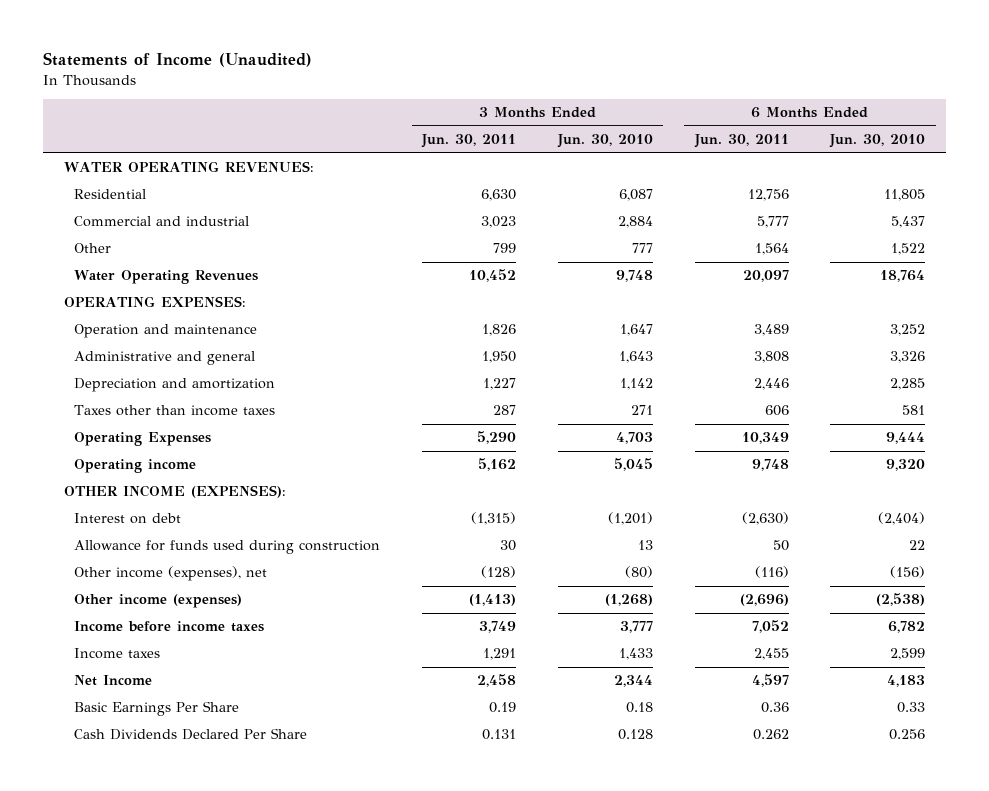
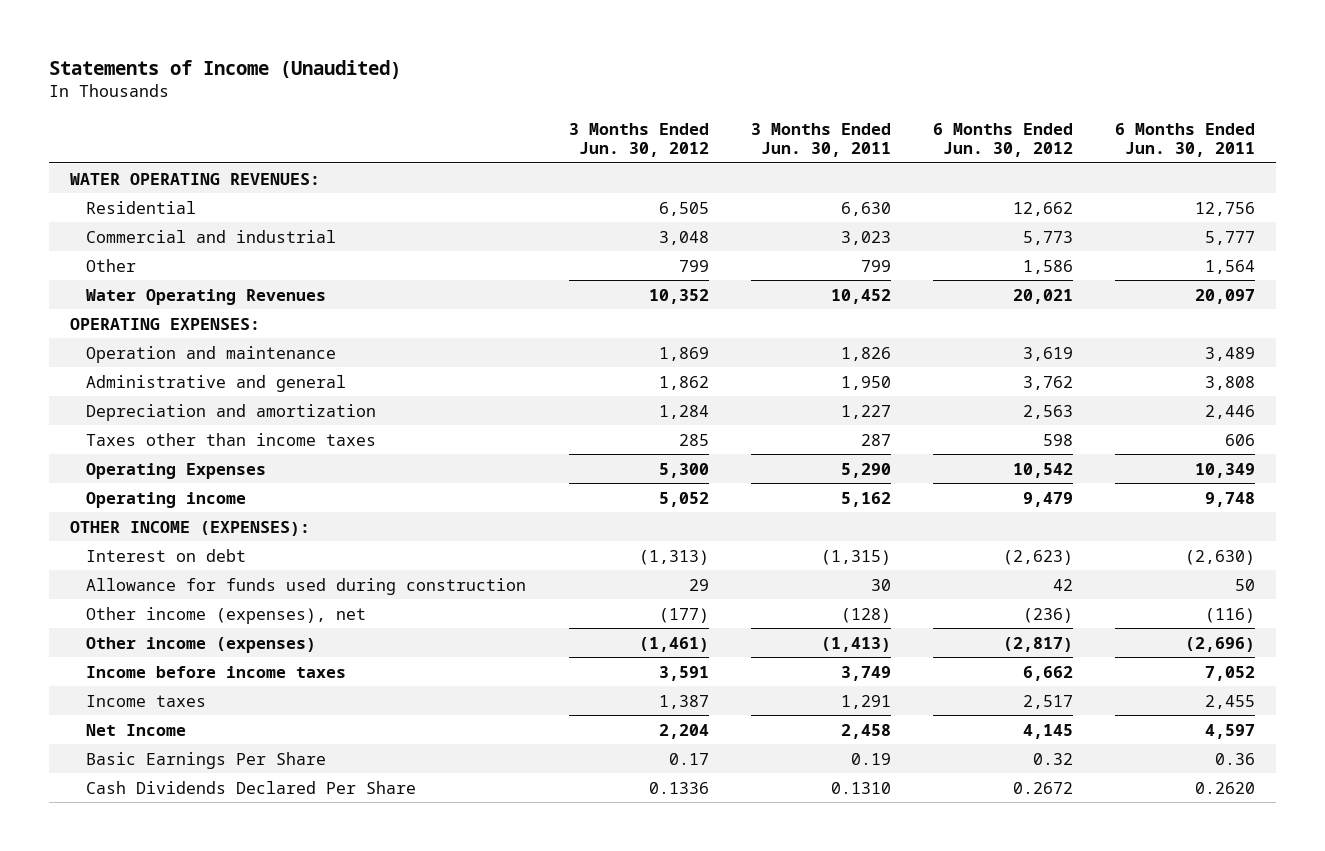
[556,134,653,149] Jun. 30, 2010 -> none
[829,134,926,149] Jun. 30, 2010 -> none
none -> [568,122,709,158] 3 Months Ended Jun. 30, 2012
none -> [933,122,1074,158] 6 Months Ended Jun. 30, 2012
[482,729,517,741] 0.131 -> [830,781,891,794] 0.1310
[752,729,789,741] 0.262 -> [1195,781,1256,794] 0.2620

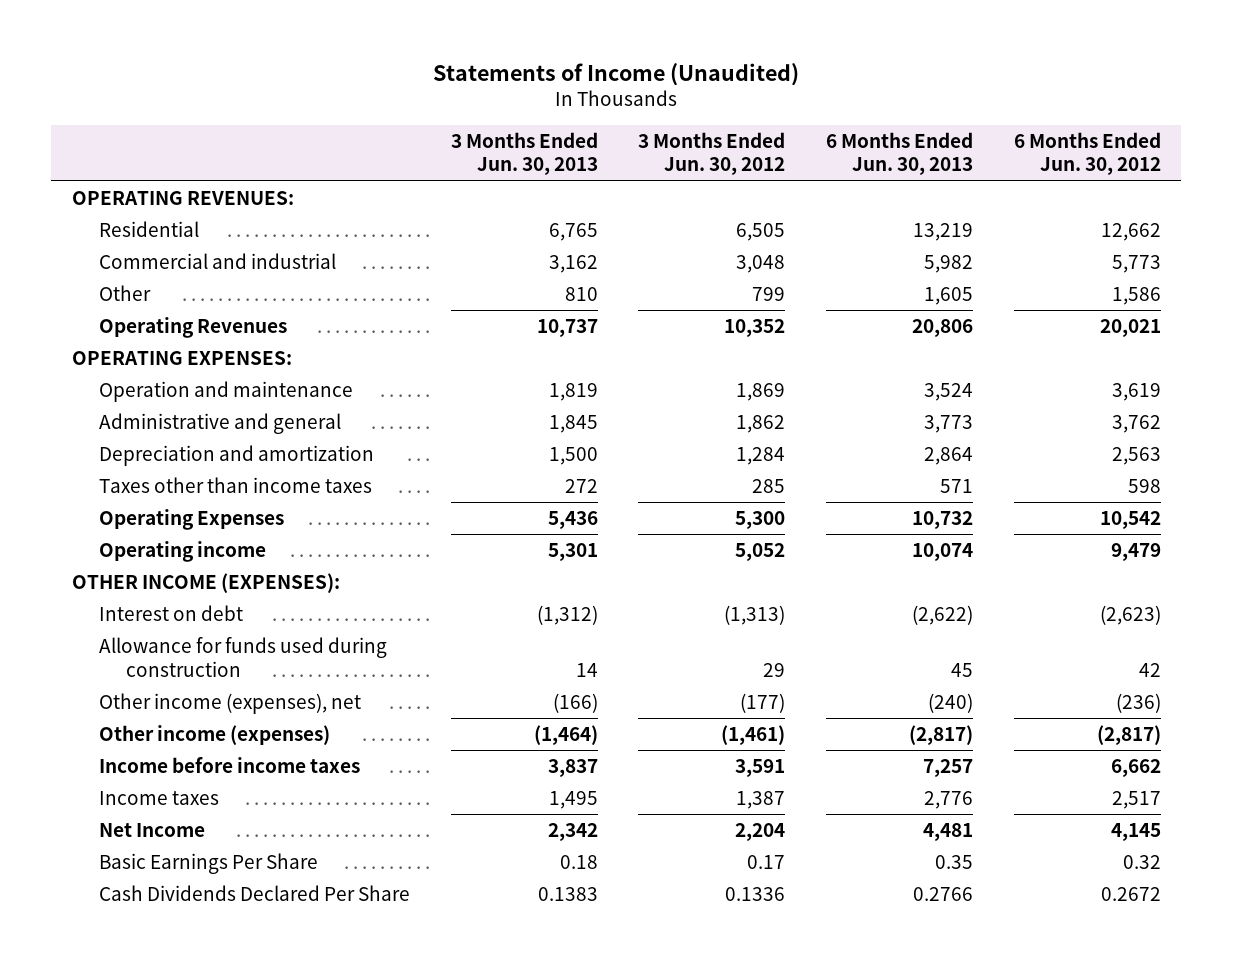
[750,122,891,158] 3 Months Ended Jun. 30, 2011 -> none
[1115,122,1256,158] 6 Months Ended Jun. 30, 2011 -> none
none -> [450,131,598,176] 3 Months Ended Jun. 30, 2013
none -> [826,131,974,176] 6 Months Ended Jun. 30, 2013
[69,172,320,185] WATER OPERATING REVENUES: -> [71,190,294,205] OPERATING REVENUES:
[86,288,327,305] Water Operating Revenues -> [98,316,287,338] Operating Revenues

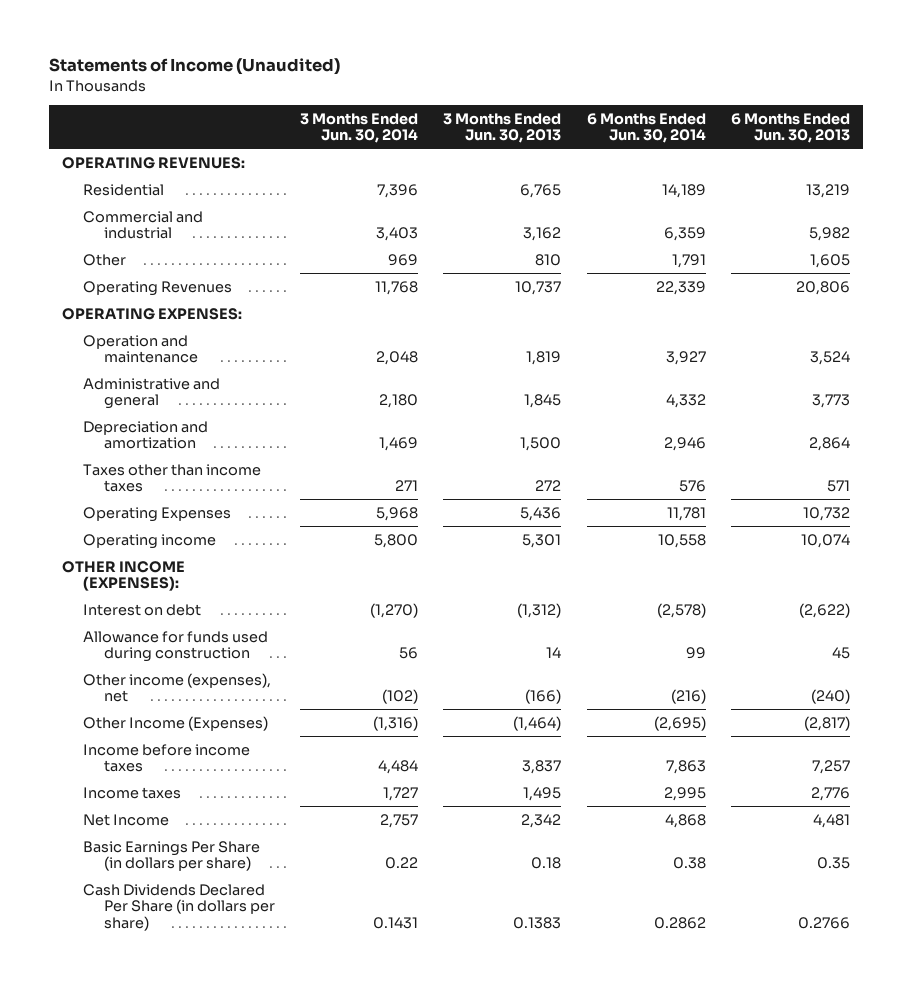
[638,131,786,176] 3 Months Ended Jun. 30, 2012 -> none
[1013,131,1161,176] 6 Months Ended Jun. 30, 2012 -> none
none -> [300,112,419,144] 3 Months Ended Jun. 30, 2014
none -> [586,112,706,144] 6 Months Ended Jun. 30, 2014
[98,724,330,745] Other income (expenses) -> [82,715,268,731] Other Income (Expenses)
[98,852,318,874] Basic Earnings Per Share -> [82,840,260,872] Basic Earnings Per Share (in dollars per share)
[98,884,410,901] Cash Dividends Declared Per Share -> [82,883,275,931] Cash Dividends Declared Per Share (in dollars per share)

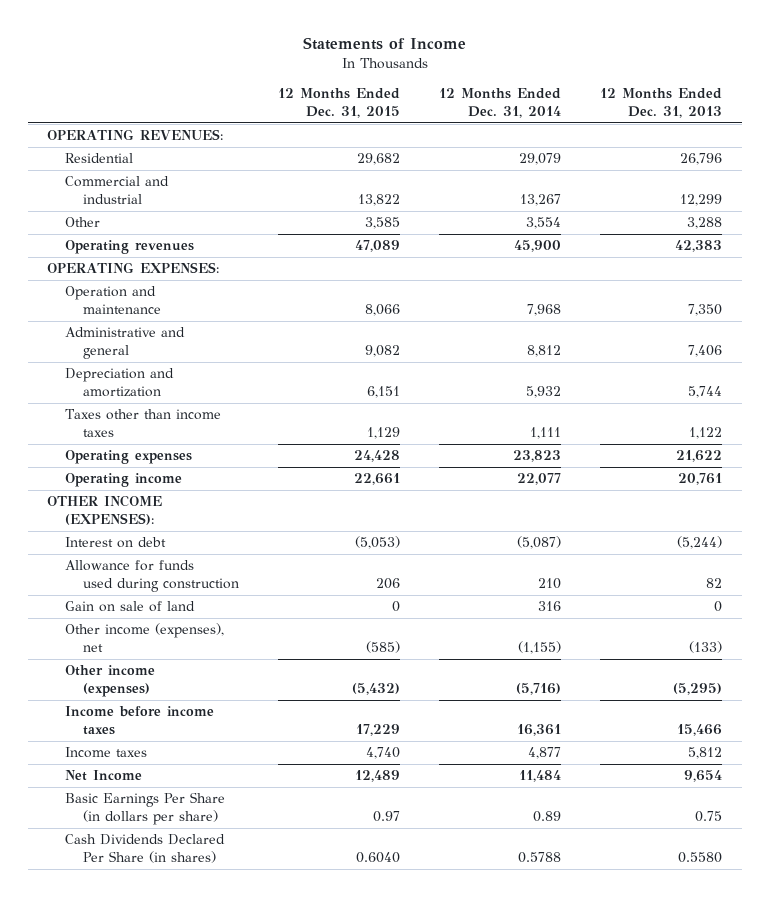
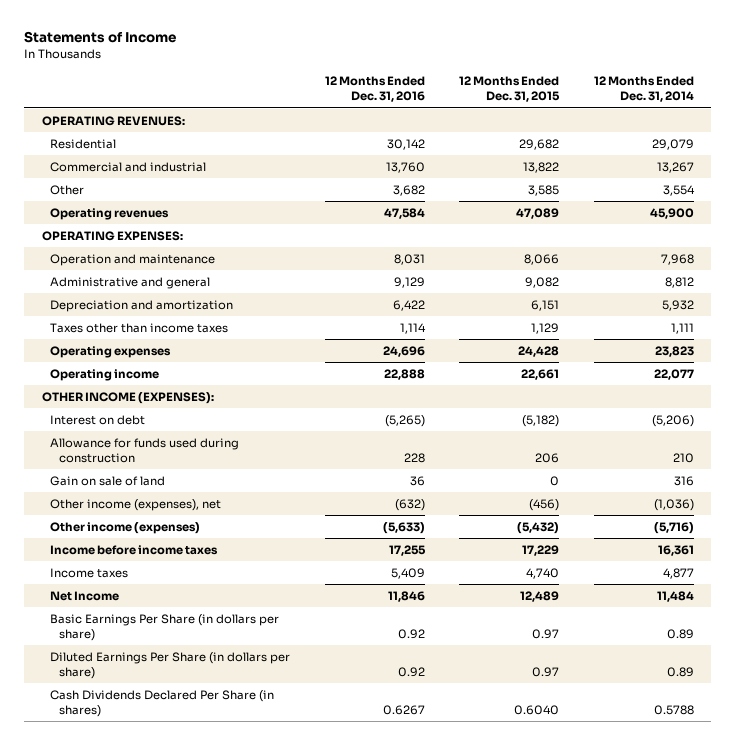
[599,87,722,118] 12 Months Ended Dec. 31, 2013 -> none
none -> [324,76,425,103] 12 Months Ended Dec. 31, 2016
[354,536,400,550] (5,053) -> [522,414,560,427] (5,182)
[516,536,561,550] (5,087) -> [651,414,694,427] (5,206)
[365,641,400,654] (585) -> [529,498,560,511] (456)
[517,641,561,655] (1,155) -> [653,498,694,511] (1,036)
none -> [50,651,291,679] Diluted Earnings Per Share (in dollars per share)

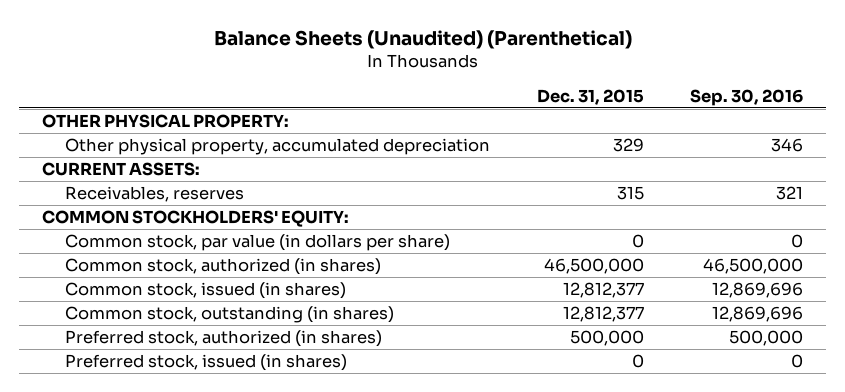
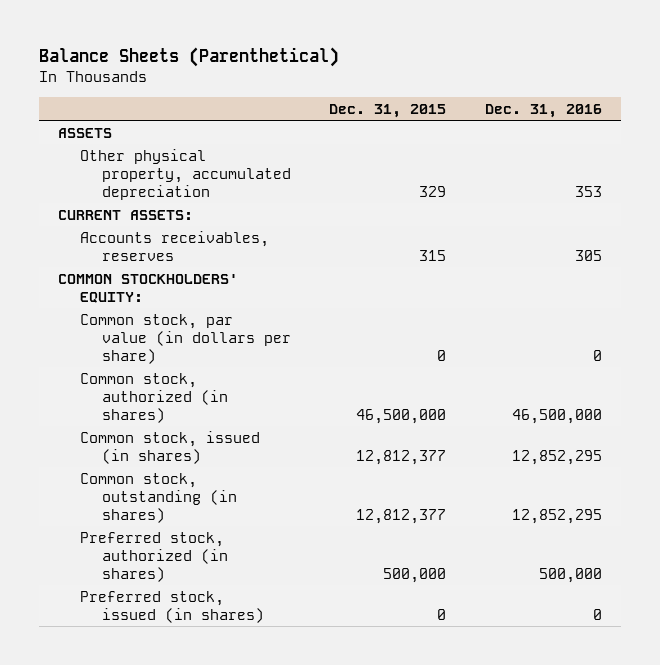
[213,29,632,49] Balance Sheets (Unaudited) (Parenthetical) -> [39,47,340,68] Balance Sheets (Parenthetical)
[689,88,803,106] Sep. 30, 2016 -> none
none -> [484,103,602,118] Dec. 31, 2016
[42,114,290,129] OTHER PHYSICAL PROPERTY: -> none
none -> [58,127,113,138] ASSETS
[65,186,245,203] Receivables, reserves -> [80,230,270,261] Accounts receivables, reserves

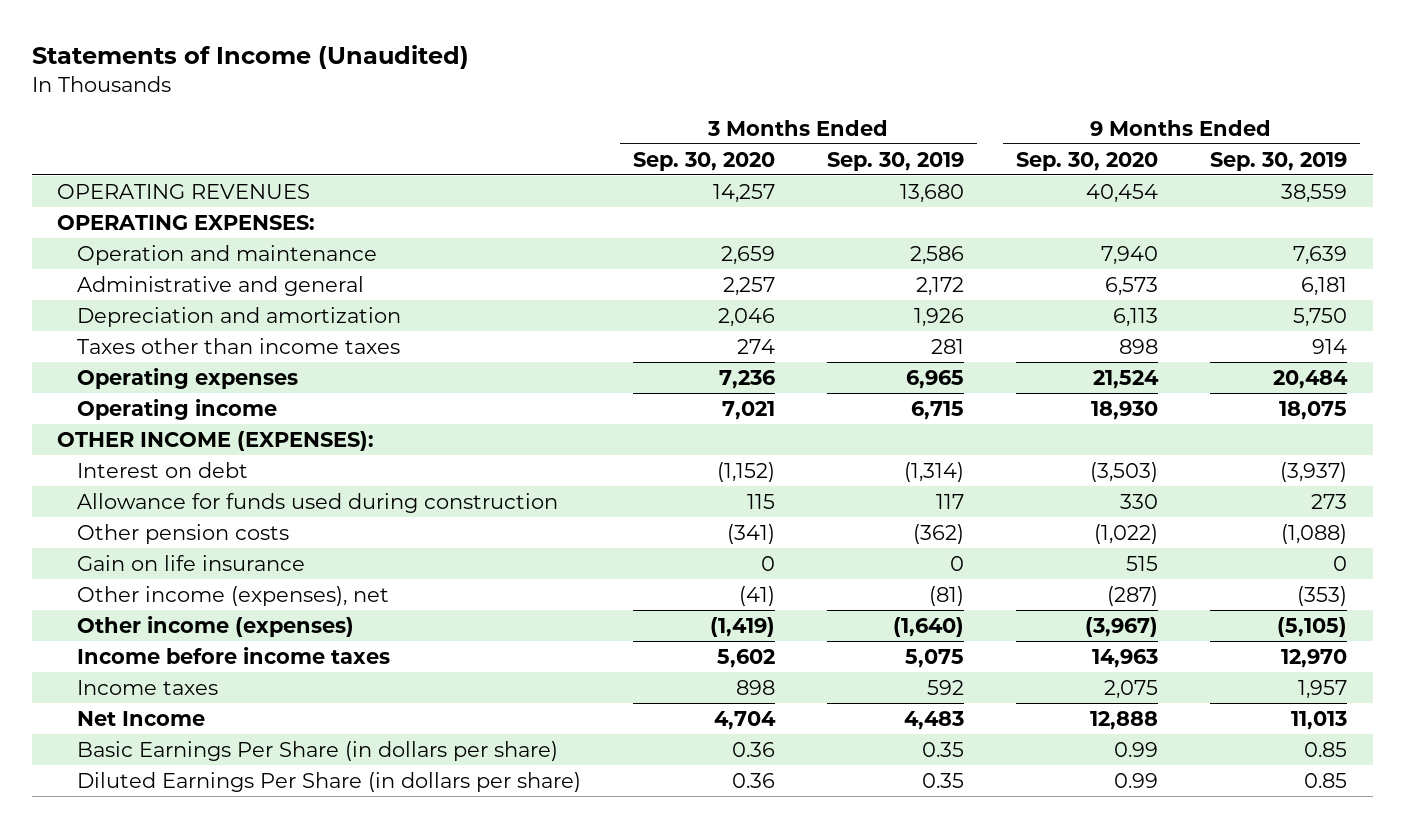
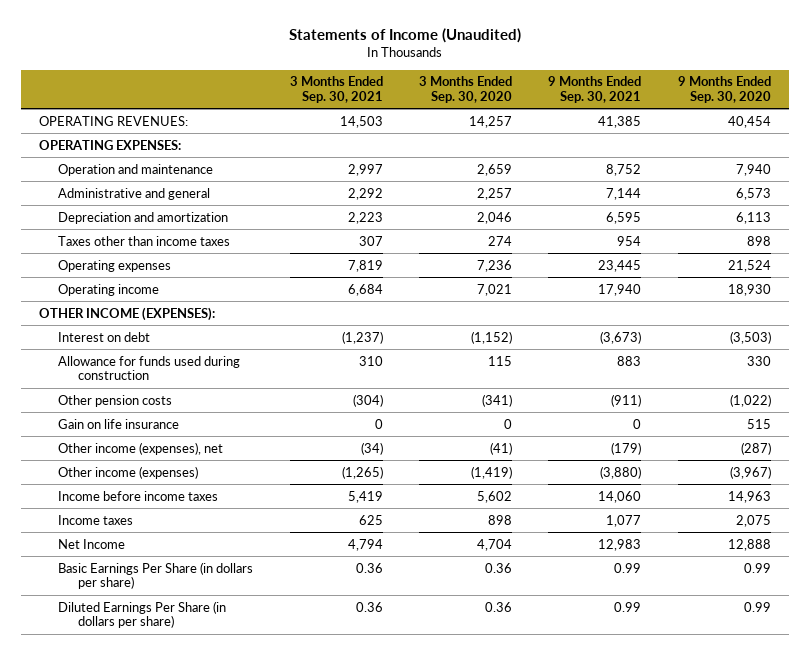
[826,151,964,171] Sep. 30, 2019 -> none
[1209,151,1347,171] Sep. 30, 2019 -> none
none -> [289,76,383,103] 3 Months Ended Sep. 30, 2021
none -> [548,76,642,103] 9 Months Ended Sep. 30, 2021
[57,183,311,199] OPERATING REVENUES -> [38,115,188,126] OPERATING REVENUES:

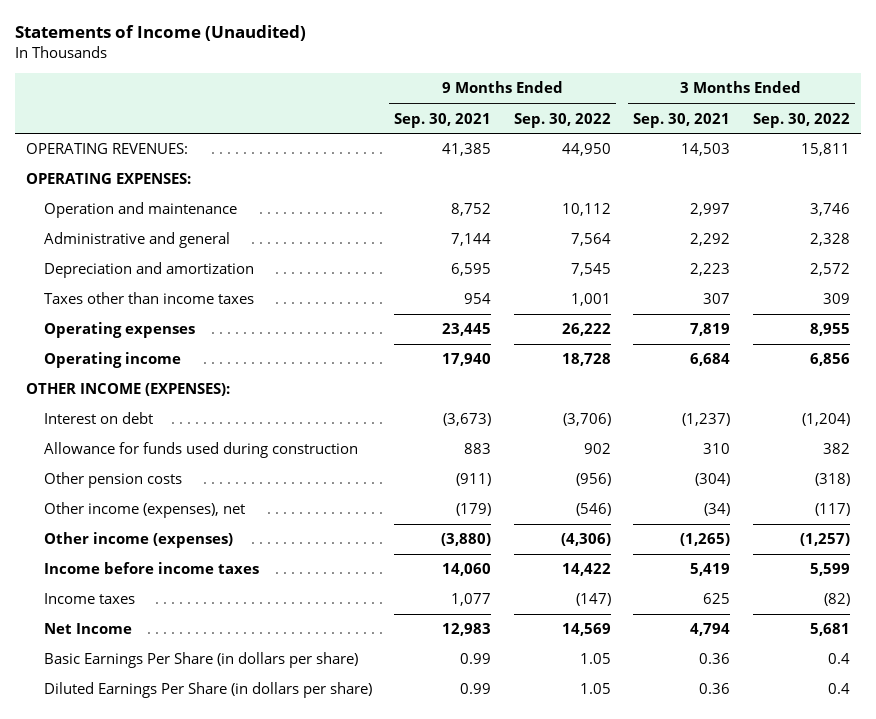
[419,76,513,103] 3 Months Ended Sep. 30, 2020 -> none
[677,76,771,103] 9 Months Ended Sep. 30, 2020 -> none
none -> [513,112,611,128] Sep. 30, 2022
none -> [752,112,850,128] Sep. 30, 2022
[58,418,180,429] Gain on life insurance -> none

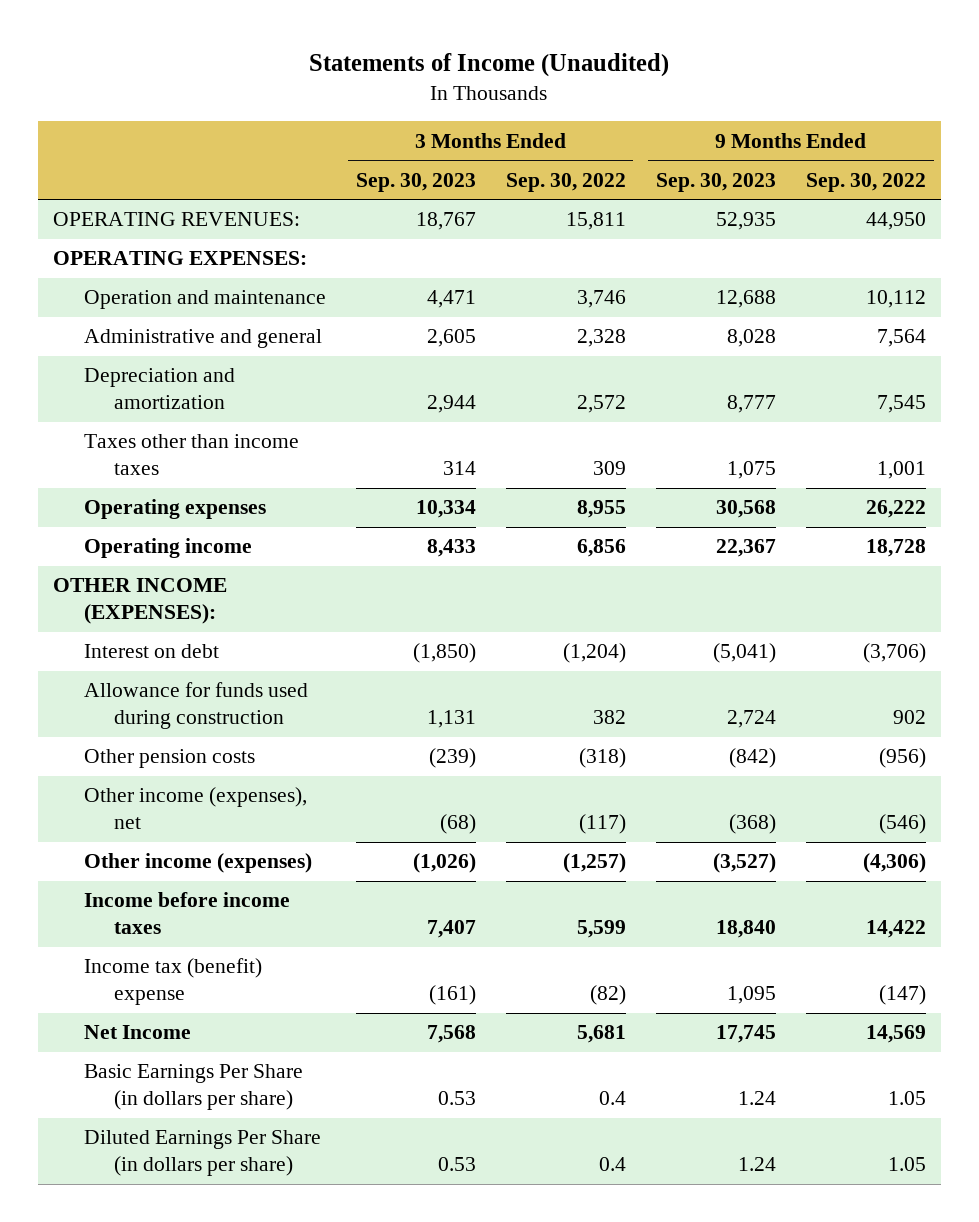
[394,112,492,128] Sep. 30, 2021 -> none
[633,112,731,128] Sep. 30, 2021 -> none
none -> [355,172,476,192] Sep. 30, 2023
none -> [655,172,776,192] Sep. 30, 2023
[43,593,135,605] Income taxes -> [83,958,262,1006] Income tax (benefit) expense

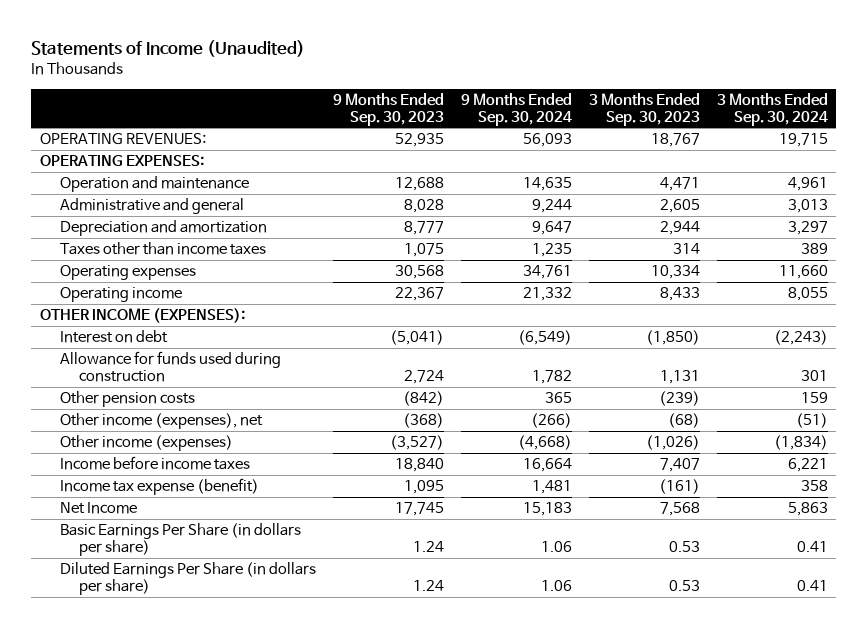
[505,172,626,192] Sep. 30, 2022 -> none
[806,172,927,192] Sep. 30, 2022 -> none
none -> [460,92,572,126] 9 Months Ended Sep. 30, 2024
none -> [716,92,828,126] 3 Months Ended Sep. 30, 2024
[83,958,262,1006] Income tax (benefit) expense -> [59,478,259,496] Income tax expense (benefit)

